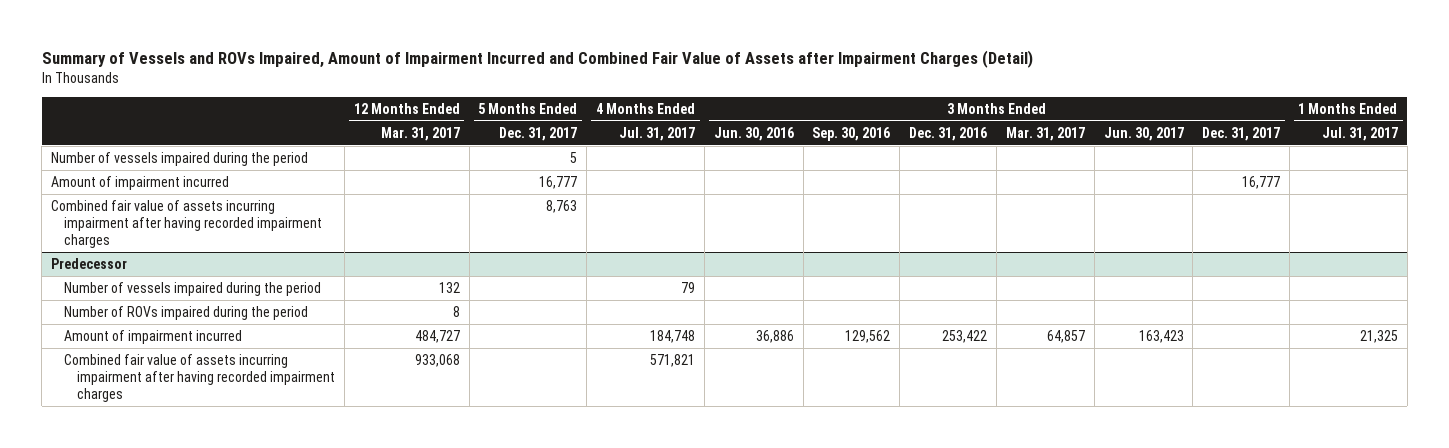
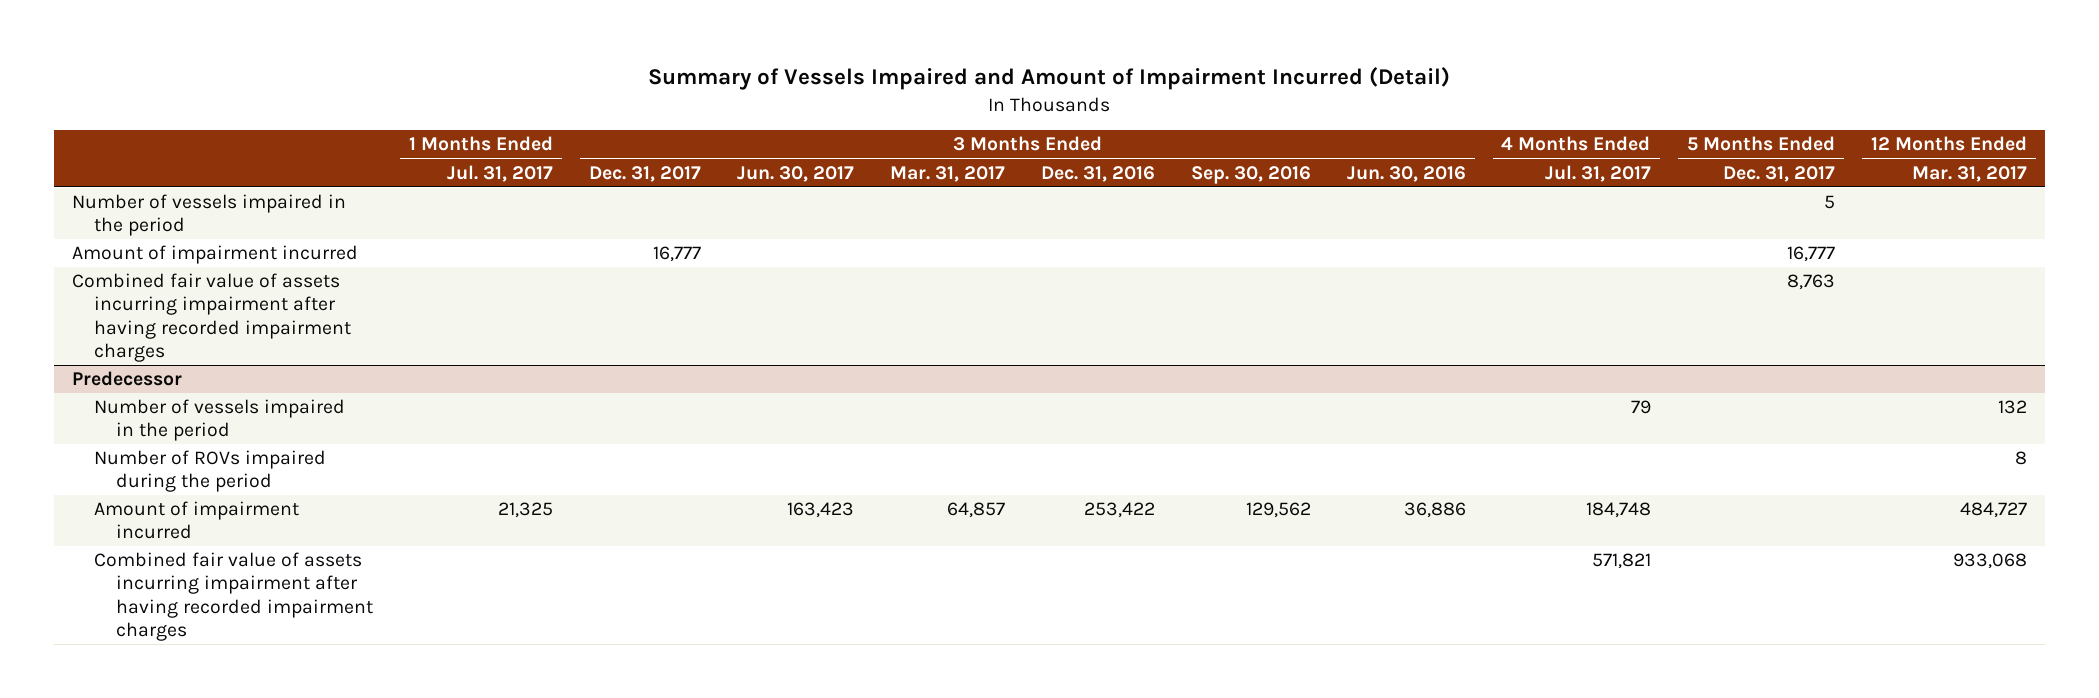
[41,49,1033,68] Summary of Vessels and ROVs Impaired, Amount of Impairment Incurred and Combined Fair Value of Assets after Impairment Charges (Detail) -> [648,67,1451,91] Summary of Vessels Impaired and Amount of Impairment Incurred (Detail)
[51,151,309,166] Number of vessels impaired during the period -> [72,194,347,237] Number of vessels impaired in the period
[64,281,322,296] Number of vessels impaired during the period -> [94,399,346,442] Number of vessels impaired in the period

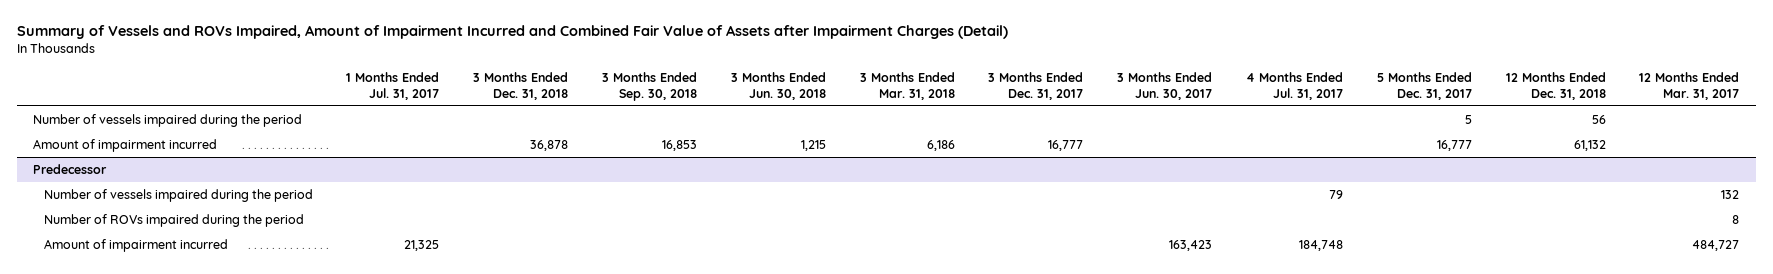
[648,67,1451,91] Summary of Vessels Impaired and Amount of Impairment Incurred (Detail) -> [16,24,1008,39] Summary of Vessels and ROVs Impaired, Amount of Impairment Incurred and Combined Fair Value of Assets after Impairment Charges (Detail)
[890,165,1006,182] Mar. 31, 2017 -> none
[1040,165,1155,182] Dec. 31, 2016 -> none
[1190,165,1311,184] Sep. 30, 2016 -> none
[1346,165,1466,182] Jun. 30, 2016 -> none
none -> [473,72,569,100] 3 Months Ended Dec. 31, 2018
none -> [601,72,697,101] 3 Months Ended Sep. 30, 2018
none -> [730,72,826,100] 3 Months Ended Jun. 30, 2018
none -> [859,72,955,100] 3 Months Ended Mar. 31, 2018
none -> [1505,72,1606,100] 12 Months Ended Dec. 31, 2018
[72,194,347,237] Number of vessels impaired in the period -> [33,114,303,128] Number of vessels impaired during the period
[72,273,352,362] Combined fair value of assets incurring impairment after having recorded impairment charges -> none
[94,399,346,442] Number of vessels impaired in the period -> [43,189,313,203] Number of vessels impaired during the period
[94,552,374,641] Combined fair value of assets incurring impairment after having recorded impairment charges -> none

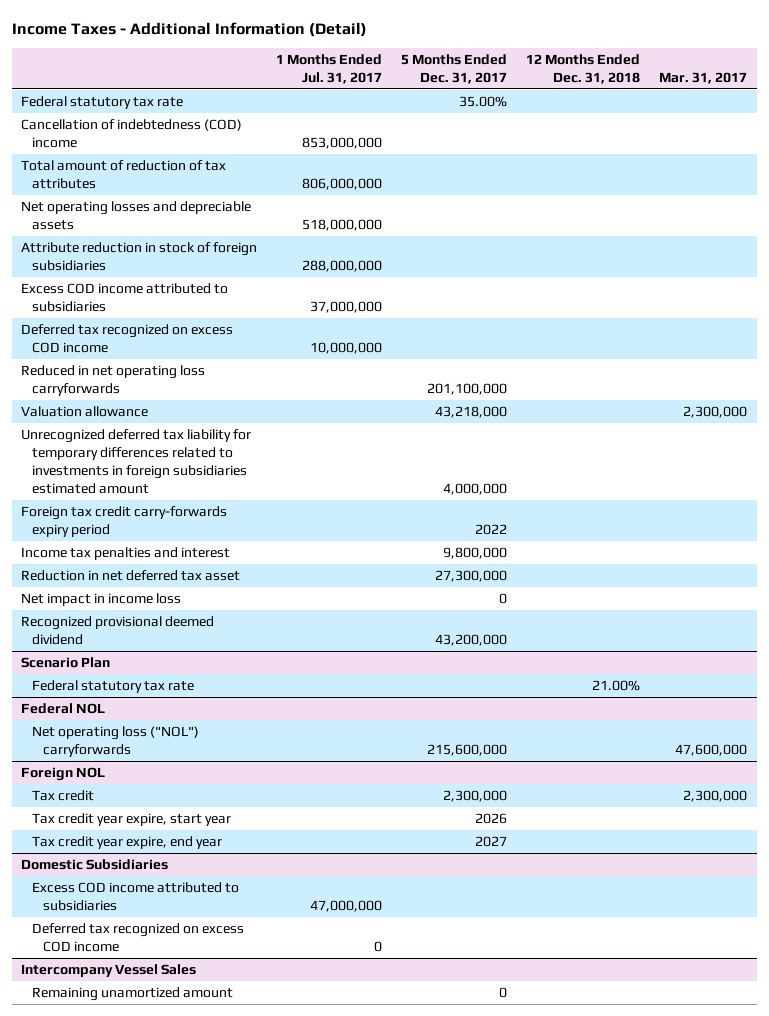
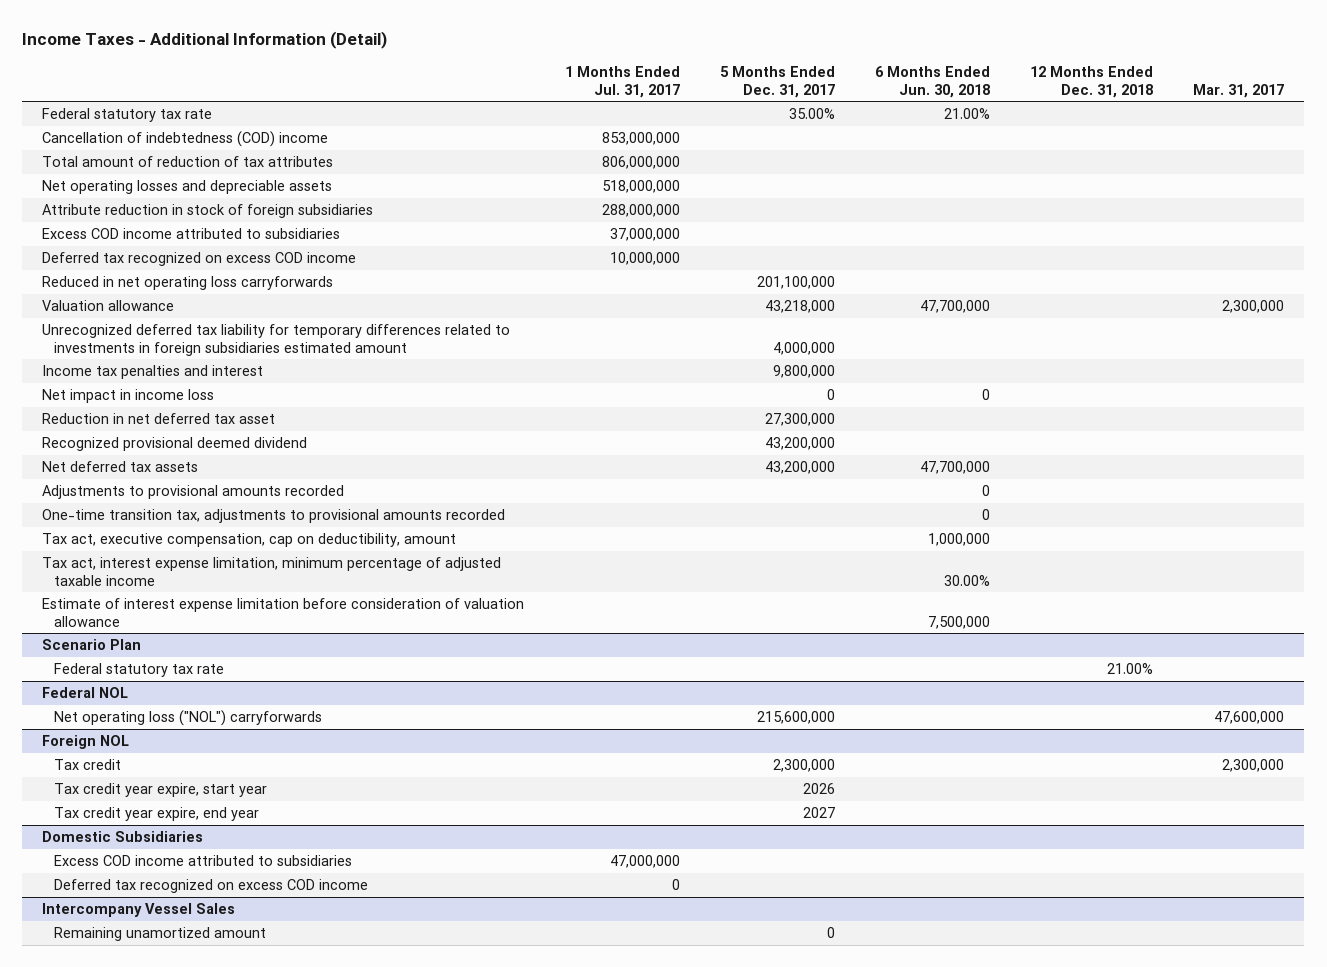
none -> [874,65,990,98] 6 Months Ended Jun. 30, 2018
[21,506,228,538] Foreign tax credit carry-forwards expiry period -> none
[21,570,241,582] Reduction in net deferred tax asset -> [42,413,276,425] Reduction in net deferred tax asset
none -> [42,461,199,473] Net deferred tax assets
none -> [42,485,345,500] Adjustments to provisional amounts recorded
none -> [42,509,506,524] One-time transition tax, adjustments to provisional amounts recorded
none -> [42,533,457,548] Tax act, executive compensation, cap on deductibility, amount
none -> [42,557,502,586] Tax act, interest expense limitation, minimum percentage of adjusted taxable income
none -> [42,598,525,627] Estimate of interest expense limitation before consideration of valuation allowance

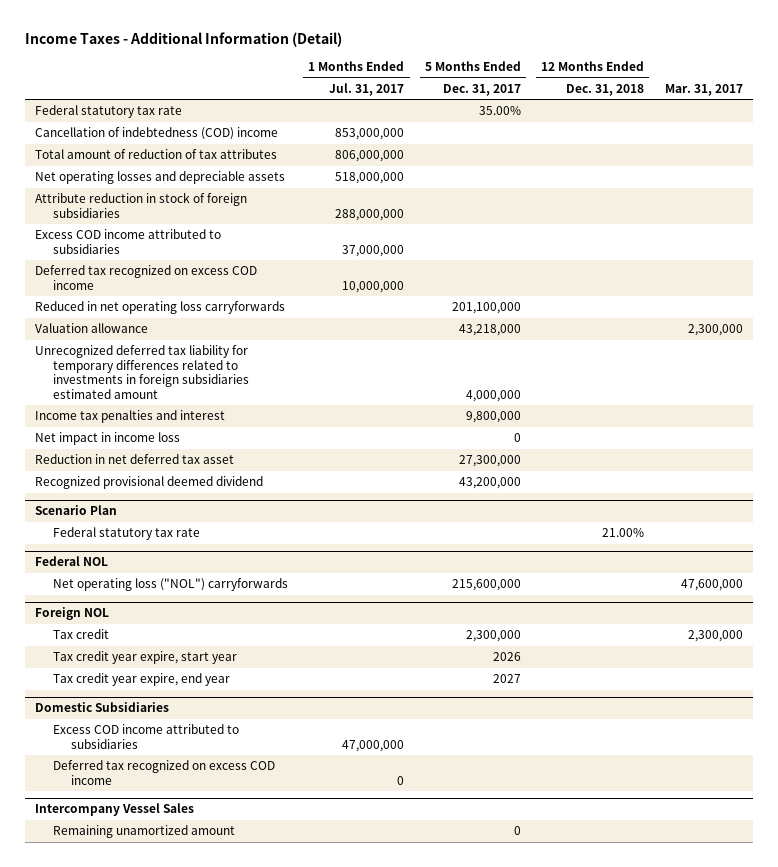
[874,65,990,98] 6 Months Ended Jun. 30, 2018 -> none
[42,461,199,473] Net deferred tax assets -> none
[42,485,345,500] Adjustments to provisional amounts recorded -> none
[42,509,506,524] One-time transition tax, adjustments to provisional amounts recorded -> none
[42,533,457,548] Tax act, executive compensation, cap on deductibility, amount -> none
[42,557,502,586] Tax act, interest expense limitation, minimum percentage of adjusted taxable income -> none
[42,598,525,627] Estimate of interest expense limitation before consideration of valuation allowance -> none

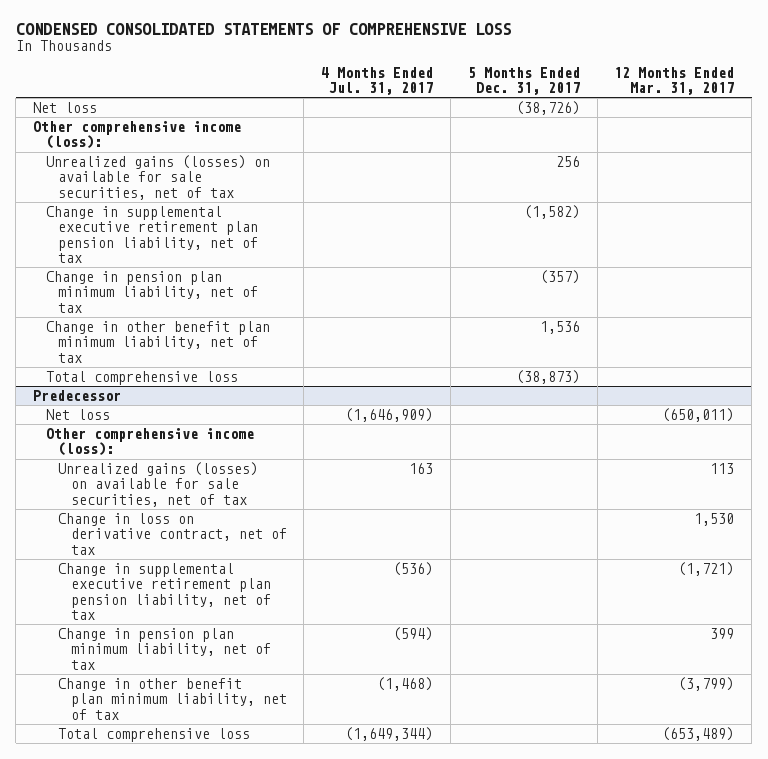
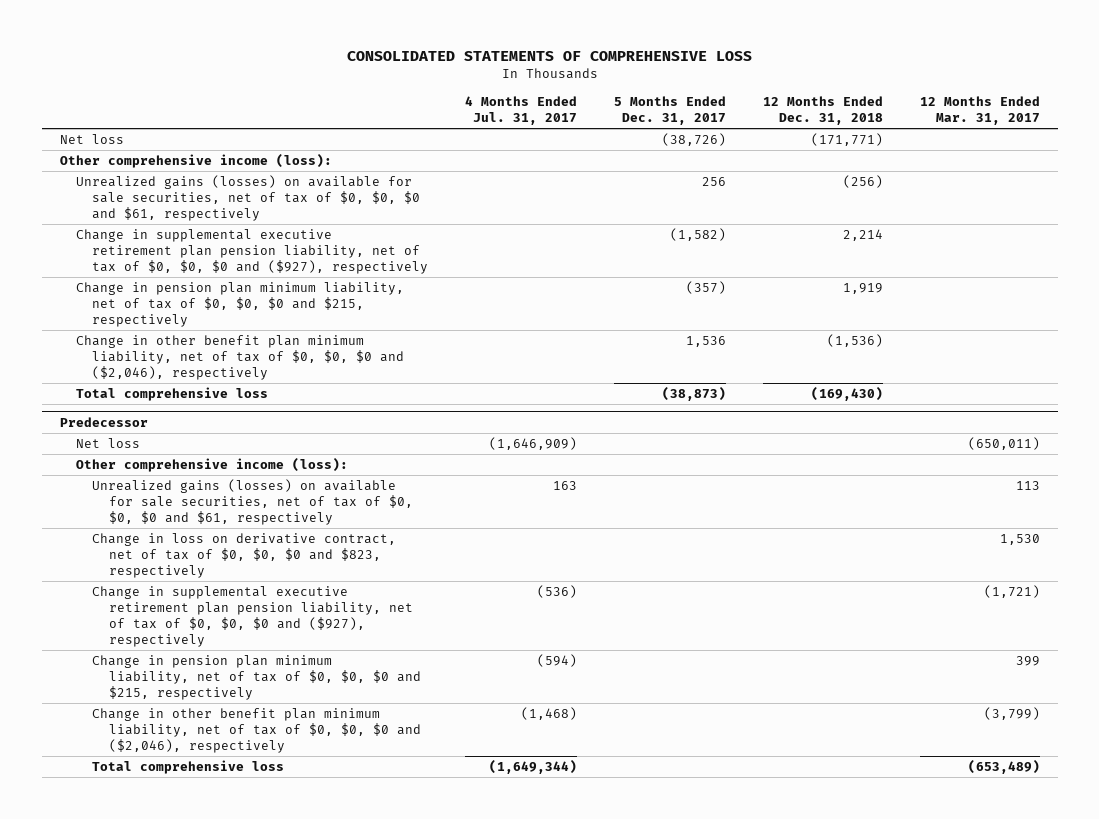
[15,22,511,35] CONDENSED CONSOLIDATED STATEMENTS OF COMPREHENSIVE LOSS -> [346,51,752,62] CONSOLIDATED STATEMENTS OF COMPREHENSIVE LOSS
none -> [762,96,883,125] 12 Months Ended Dec. 31, 2018
[45,155,270,200] Unrealized gains (losses) on available for sale securities, net of tax -> [76,175,421,221] Unrealized gains (losses) on available for sale securities, net of tax of $0, $0, $0 and $61, respectively
[45,206,259,264] Change in supplemental executive retirement plan pension liability, net of tax -> [76,229,429,274] Change in supplemental executive retirement plan pension liability, net of tax of $0, $0, $0 and ($927), respectively
[45,271,259,313] Change in pension plan minimum liability, net of tax -> [76,282,405,327] Change in pension plan minimum liability, net of tax of $0, $0, $0 and $215, respectively
[45,321,270,363] Change in other benefit plan minimum liability, net of tax -> [76,335,405,380] Change in other benefit plan minimum liability, net of tax of $0, $0, $0 and ($2,046), respectively
[58,462,259,507] Unrealized gains (losses) on available for sale securities, net of tax -> [92,479,413,525] Unrealized gains (losses) on available for sale securities, net of tax of $0, $0, $0 and $61, respectively
[58,513,287,555] Change in loss on derivative contract, net of tax -> [92,533,397,578] Change in loss on derivative contract, net of tax of $0, $0, $0 and $823, respectively
[58,563,271,621] Change in supplemental executive retirement plan pension liability, net of tax -> [92,586,413,647] Change in supplemental executive retirement plan pension liability, net of tax of $0, $0, $0 and ($927), respectively
[58,628,271,670] Change in pension plan minimum liability, net of tax -> [92,655,421,700] Change in pension plan minimum liability, net of tax of $0, $0, $0 and $215, respectively
[58,678,287,720] Change in other benefit plan minimum liability, net of tax -> [92,708,421,753] Change in other benefit plan minimum liability, net of tax of $0, $0, $0 and ($2,046), respectively

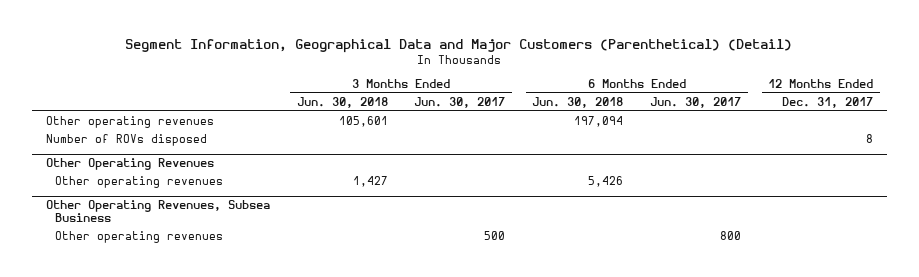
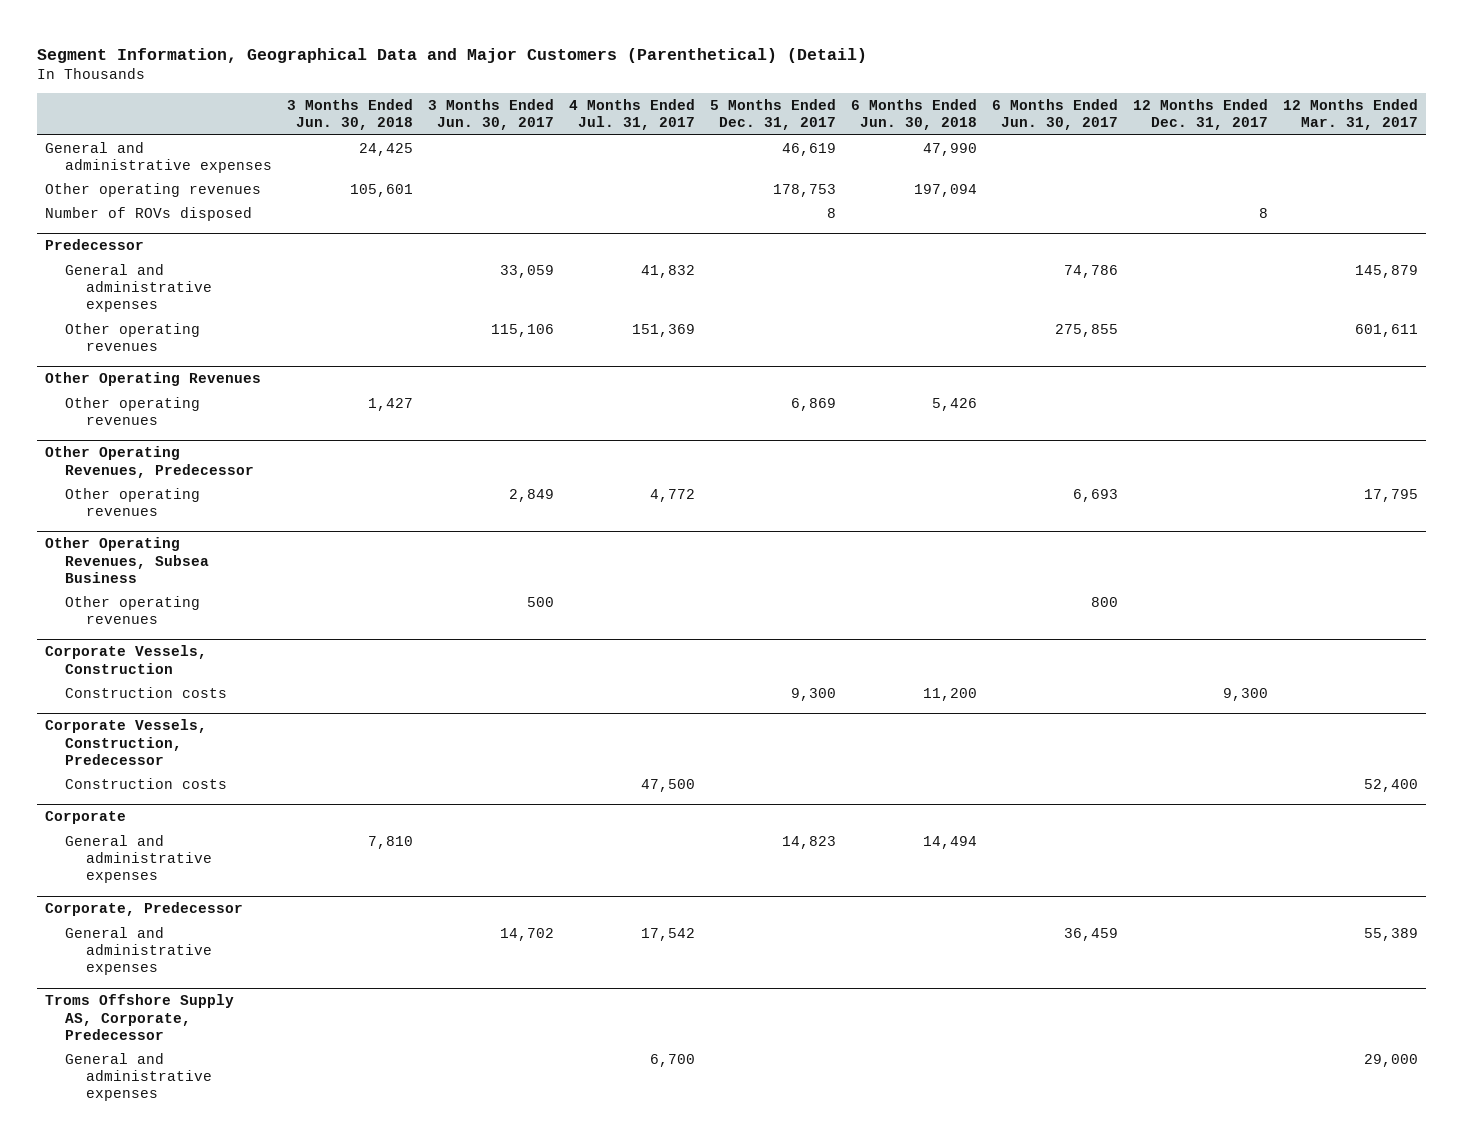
none -> [569,99,696,131] 4 Months Ended Jul. 31, 2017
none -> [710,99,837,131] 5 Months Ended Dec. 31, 2017
none -> [1283,99,1419,131] 12 Months Ended Mar. 31, 2017
none -> [44,141,273,174] General and administrative expenses
none -> [44,239,144,251] Predecessor
none -> [65,263,212,313] General and administrative expenses
none -> [65,322,201,352] Other operating revenues
none -> [44,446,255,478] Other Operating Revenues, Predecessor
none -> [65,487,201,517] Other operating revenues
none -> [44,645,207,674] Corporate Vessels, Construction
none -> [65,686,228,698] Construction costs
none -> [44,719,207,765] Corporate Vessels, Construction, Predecessor
none -> [65,777,228,789] Construction costs
none -> [44,811,126,825] Corporate
none -> [65,834,212,884] General and administrative expenses
none -> [44,902,243,917] Corporate, Predecessor
none -> [65,926,212,976] General and administrative expenses
none -> [44,994,234,1040] Troms Offshore Supply AS, Corporate, Predecessor
none -> [65,1052,212,1102] General and administrative expenses

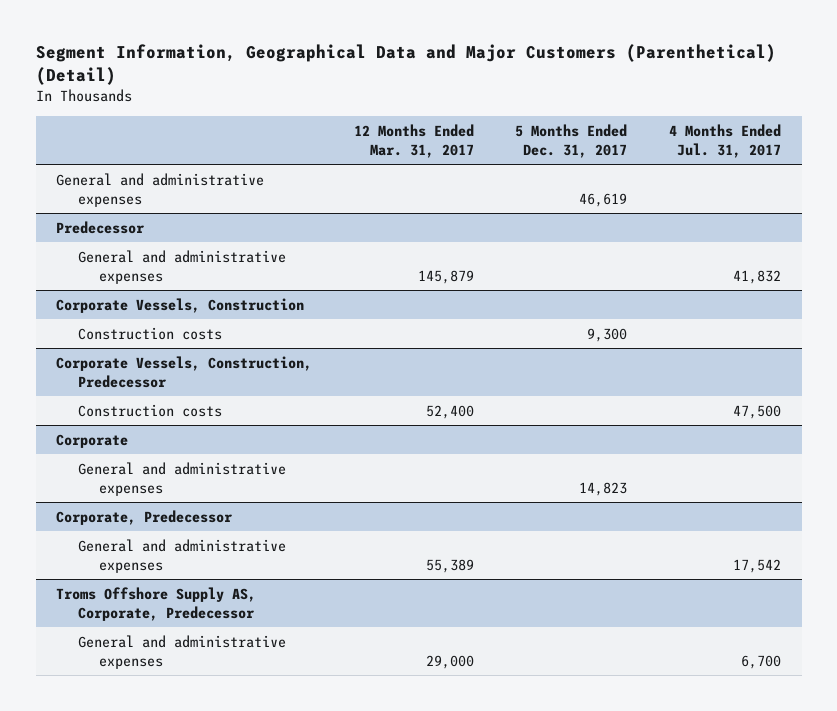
[287,99,414,131] 3 Months Ended Jun. 30, 2018 -> none
[428,99,555,131] 3 Months Ended Jun. 30, 2017 -> none
[851,99,978,131] 6 Months Ended Jun. 30, 2018 -> none
[992,99,1119,131] 6 Months Ended Jun. 30, 2017 -> none
[1133,99,1269,131] 12 Months Ended Dec. 31, 2017 -> none
[44,182,261,197] Other operating revenues -> none
[44,206,252,221] Number of ROVs disposed -> none
[65,322,201,352] Other operating revenues -> none
[44,372,261,387] Other Operating Revenues -> none
[65,396,201,426] Other operating revenues -> none
[44,446,255,478] Other Operating Revenues, Predecessor -> none
[65,487,201,517] Other operating revenues -> none
[44,537,210,583] Other Operating Revenues, Subsea Business -> none
[65,595,201,625] Other operating revenues -> none

